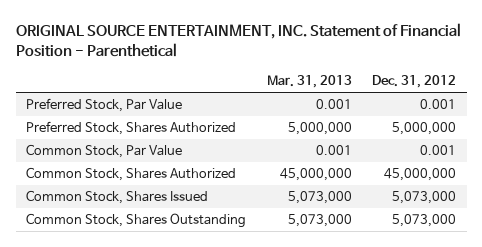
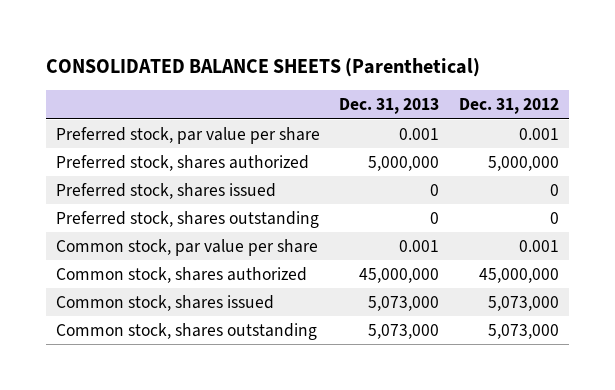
[15,22,461,58] ORIGINAL SOURCE ENTERTAINMENT, INC. Statement of Financial Position - Parenthetical -> [45,57,480,77] CONSOLIDATED BALANCE SHEETS (Parenthetical)
[266,75,352,89] Mar. 31, 2013 -> none
none -> [339,98,440,115] Dec. 31, 2013
[26,98,183,113] Preferred Stock, Par Value -> [55,126,320,144] Preferred stock, par value per share
[26,121,237,136] Preferred Stock, Shares Authorized -> [55,154,309,171] Preferred stock, shares authorized
none -> [55,182,276,199] Preferred stock, shares issued
none -> [55,210,319,228] Preferred stock, shares outstanding
[26,144,183,159] Common Stock, Par Value -> [55,238,318,256] Common stock, par value per share
[26,167,237,182] Common Stock, Shares Authorized -> [55,266,307,283] Common stock, shares authorized
[26,190,209,205] Common Stock, Shares Issued -> [55,294,274,311] Common stock, shares issued
[26,213,247,229] Common Stock, Shares Outstanding -> [55,322,317,340] Common stock, shares outstanding

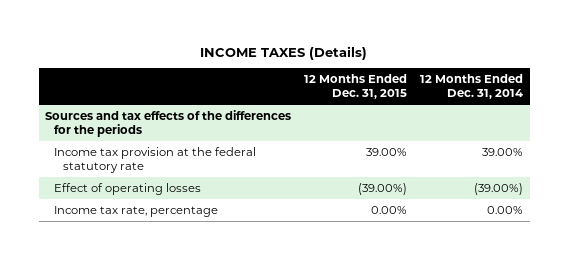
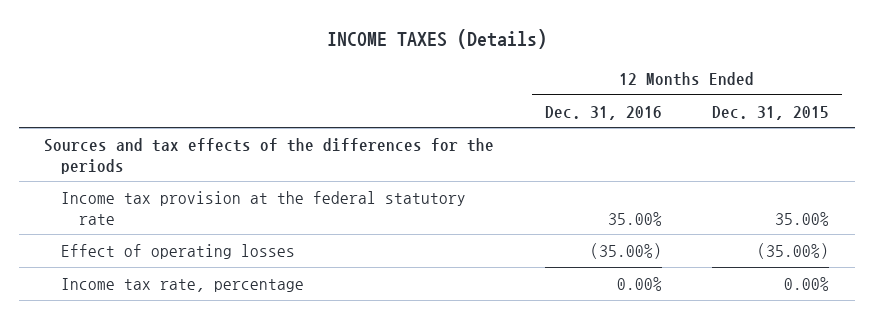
[420,74,524,100] 12 Months Ended Dec. 31, 2014 -> none
none -> [544,105,662,120] Dec. 31, 2016
[366,147,408,156] 39.00% -> [775,211,830,226] 35.00%
[358,182,408,195] (39.00%) -> [757,242,830,259] (35.00%)

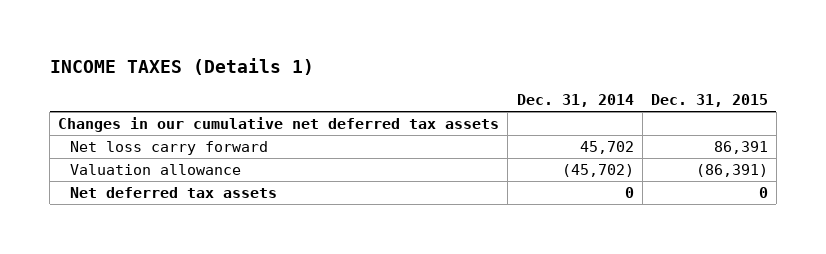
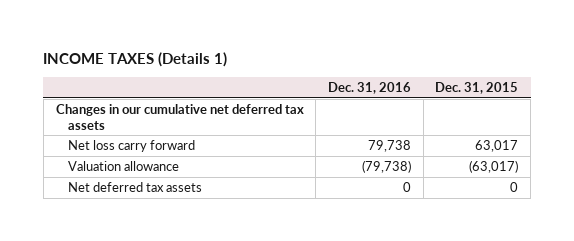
[516,94,634,108] Dec. 31, 2014 -> none
none -> [327,81,411,94] Dec. 31, 2016
[713,140,768,154] 86,391 -> [475,140,519,153] 63,017
[695,163,768,177] (86,391) -> [469,160,519,174] (63,017)

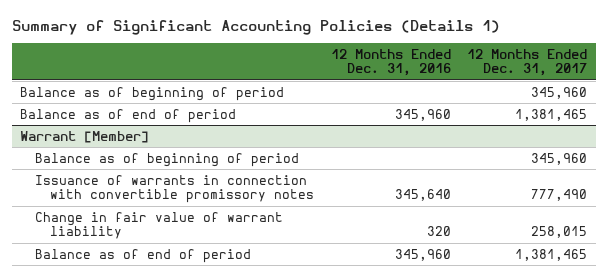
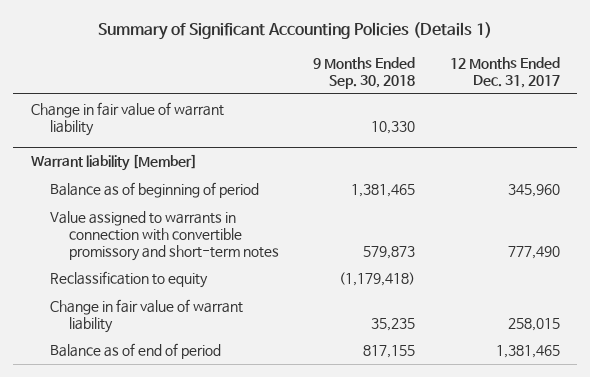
[330,49,451,77] 12 Months Ended Dec. 31, 2016 -> none
none -> [313,56,416,89] 9 Months Ended Sep. 30, 2018
[19,86,284,101] Balance as of beginning of period -> none
[19,108,236,123] Balance as of end of period -> none
none -> [30,101,224,136] Change in fair value of warrant liability
[19,130,149,143] Warrant [Member] -> [30,154,197,172] Warrant liability [Member]
[34,174,315,204] Issuance of warrants in connection with convertible promissory notes -> [49,210,279,261] Value assigned to warrants in connection with convertible promissory and short-term notes
none -> [49,270,208,288] Reclassification to equity

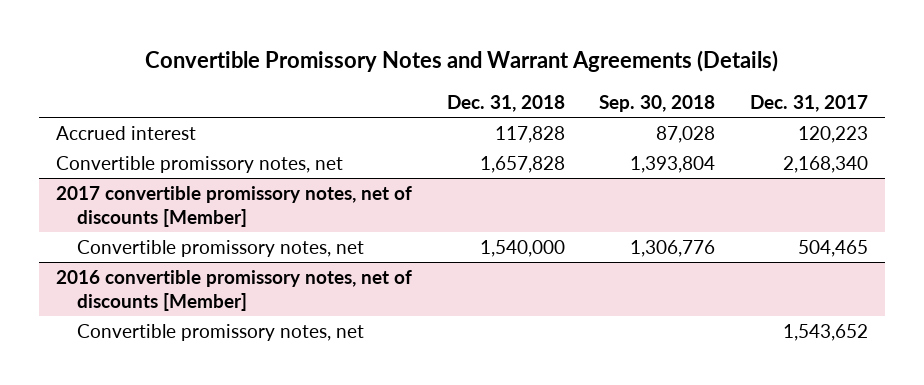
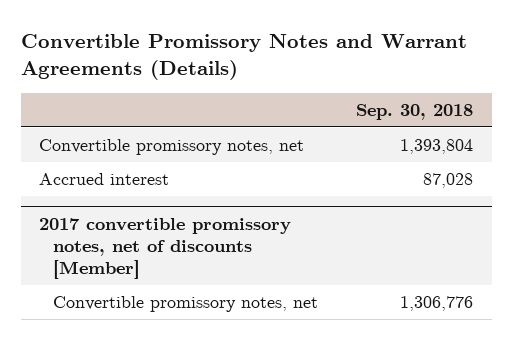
[446,94,565,112] Dec. 31, 2018 -> none
[749,94,868,112] Dec. 31, 2017 -> none
[55,125,196,140] Accrued interest -> [39,173,170,186] Accrued interest
[55,269,412,311] 2016 convertible promissory notes, net of discounts [Member] -> none
[77,323,365,341] Convertible promissory notes, net -> none

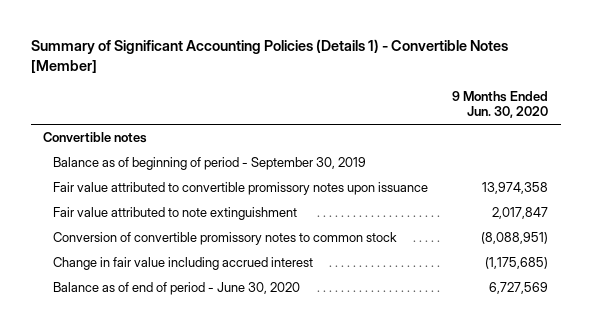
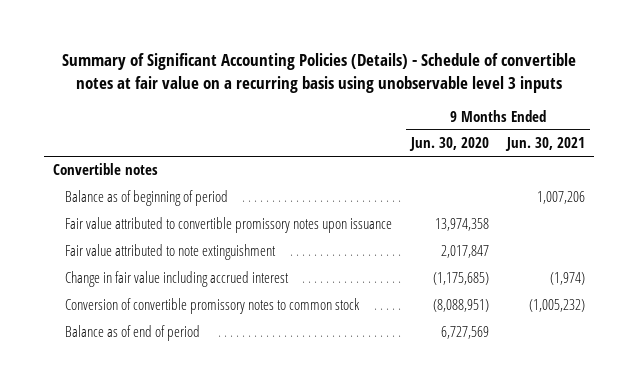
[30,38,508,73] Summary of Significant Accounting Policies (Details 1) - Convertible Notes [Member] -> [62,53,577,93] Summary of Significant Accounting Policies (Details) - Schedule of convertible notes at fair value on a recurring basis using unobservable level 3 inputs
none -> [504,137,585,152] Jun. 30, 2021
[52,156,366,170] Balance as of beginning of period - September 30, 2019 -> [65,190,229,207] Balance as of beginning of period
[52,231,397,245] Conversion of convertible promissory notes to common stock -> [65,298,361,315] Conversion of convertible promissory notes to common stock
[52,281,300,295] Balance as of end of period - June 30, 2020 -> [65,325,201,342] Balance as of end of period

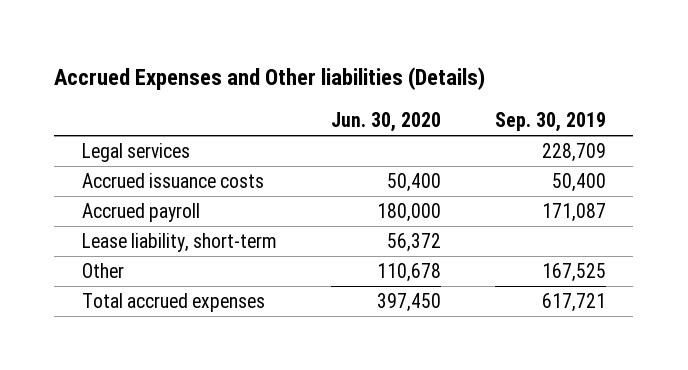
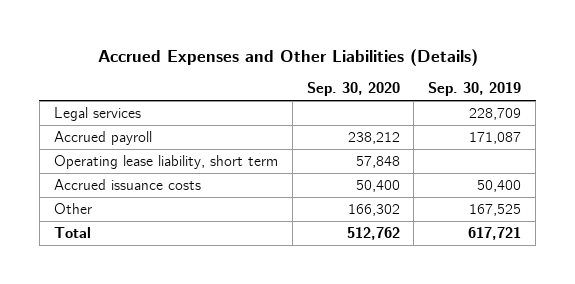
[54,67,486,91] Accrued Expenses and Other liabilities (Details) -> [97,48,478,66] Accrued Expenses and Other Liabilities (Details)
[330,112,441,133] Jun. 30, 2020 -> none
none -> [306,82,400,97] Sep. 30, 2020
[81,233,277,253] Lease liability, short-term -> [53,155,278,170] Operating lease liability, short term
[81,173,264,189] Accrued issuance costs -> [53,179,201,191] Accrued issuance costs
[81,293,265,313] Total accrued expenses -> [53,227,91,239] Total

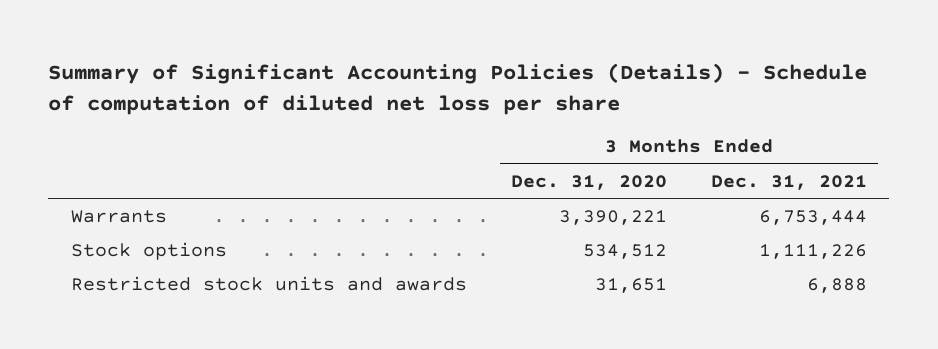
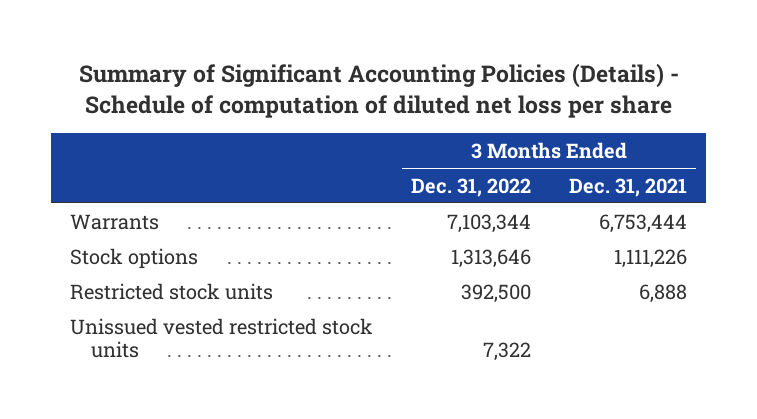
[510,174,667,190] Dec. 31, 2020 -> none
none -> [411,177,532,197] Dec. 31, 2022
[70,275,467,291] Restricted stock units and awards -> [70,282,274,300] Restricted stock units
none -> [70,317,374,359] Unissued vested restricted stock units

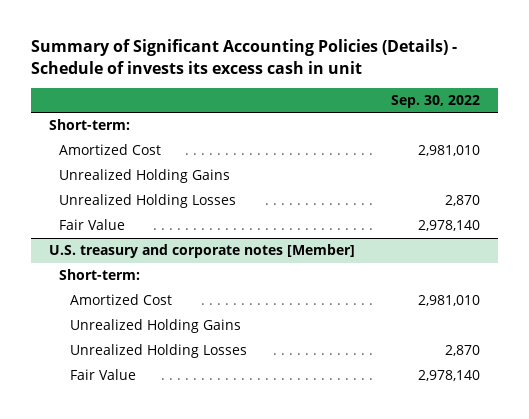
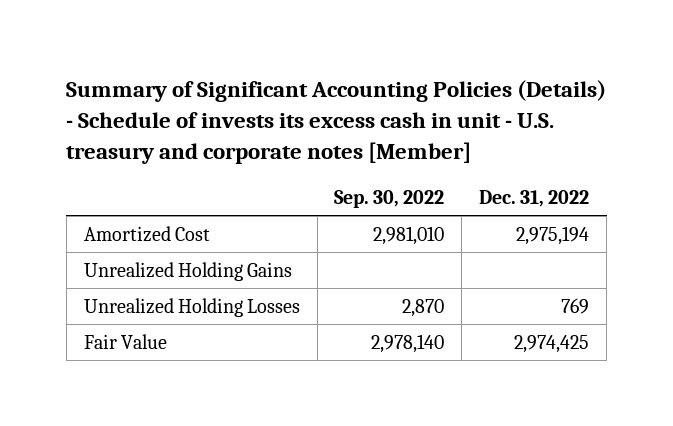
[30,39,457,74] Summary of Significant Accounting Policies (Details) - Schedule of invests its excess cash in unit -> [66,80,607,164] Summary of Significant Accounting Policies (Details) - Schedule of invests its excess cash in unit - U.S. treasury and corporate notes [Member]
none -> [479,189,590,207] Dec. 31, 2022
[48,119,130,131] Short-term: -> none
[48,244,355,259] U.S. treasury and corporate notes [Member] -> none
[59,269,141,281] Short-term: -> none
[70,294,173,306] Amortized Cost -> none
[70,319,242,334] Unrealized Holding Gains -> none
[70,344,248,359] Unrealized Holding Losses -> none
[70,369,137,381] Fair Value -> none

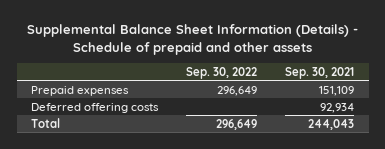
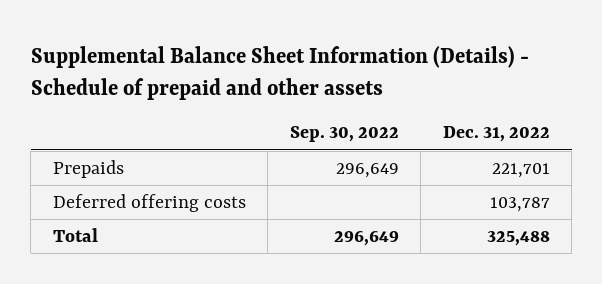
[285,66,355,79] Sep. 30, 2021 -> none
none -> [442,126,550,143] Dec. 31, 2022
[30,85,129,96] Prepaid expenses -> [52,160,124,179] Prepaids

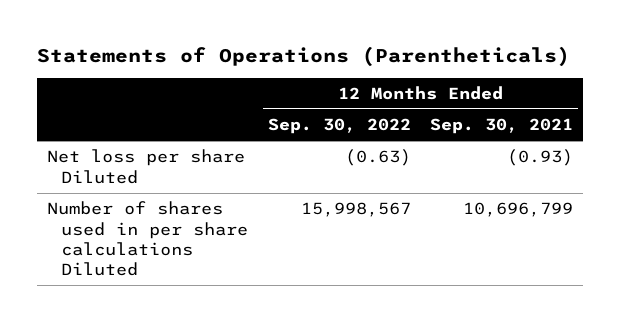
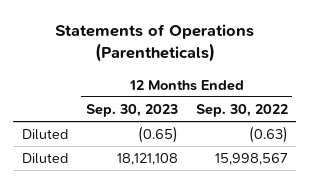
[430,118,574,135] Sep. 30, 2021 -> none
none -> [85,104,178,118] Sep. 30, 2023
[46,149,245,184] Net loss per share Diluted -> [22,129,69,141] Diluted
[46,201,249,277] Number of shares used in per share calculations Diluted -> [22,153,69,165] Diluted

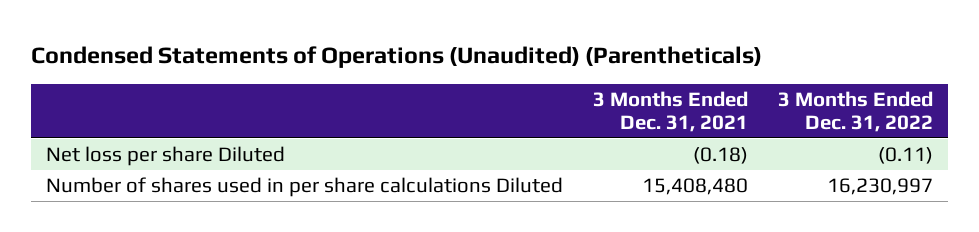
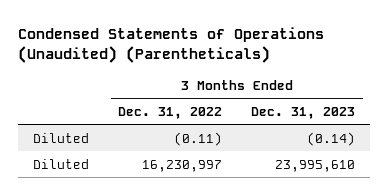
[593,90,749,133] 3 Months Ended Dec. 31, 2021 -> none
none -> [251,106,356,119] Dec. 31, 2023
[46,146,286,167] Net loss per share Diluted -> [32,132,89,143] Diluted
[46,177,564,198] Number of shares used in per share calculations Diluted -> [32,158,89,169] Diluted

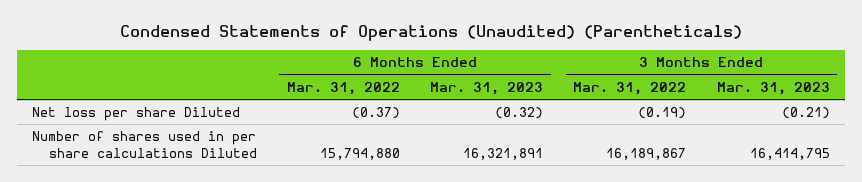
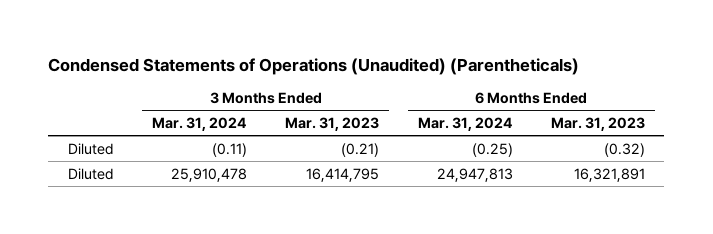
[286,81,400,95] Mar. 31, 2022 -> none
[573,81,687,95] Mar. 31, 2022 -> none
none -> [151,117,247,132] Mar. 31, 2024
none -> [417,117,513,132] Mar. 31, 2024
[32,107,241,122] Net loss per share Diluted -> [67,142,114,155] Diluted
[32,131,257,158] Number of shares used in per share calculations Diluted -> [67,167,114,180] Diluted

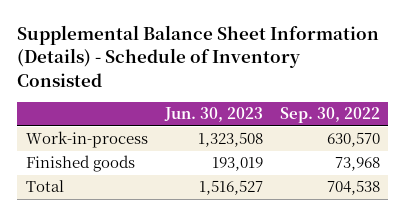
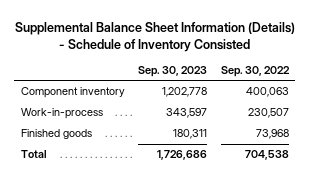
[163,106,263,122] Jun. 30, 2023 -> none
none -> [138,66,208,78] Sep. 30, 2023
none -> [21,87,126,99] Component inventory
[326,132,380,148] 630,570 -> [247,108,289,119] 230,507

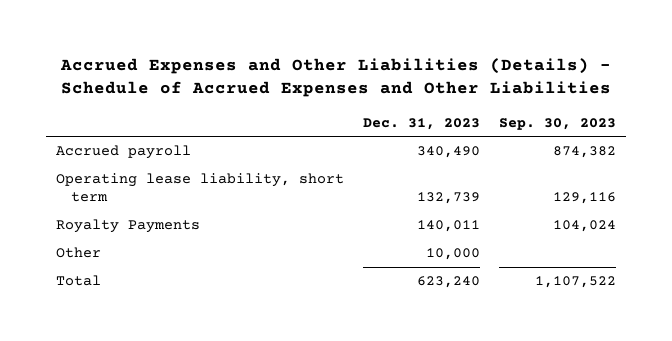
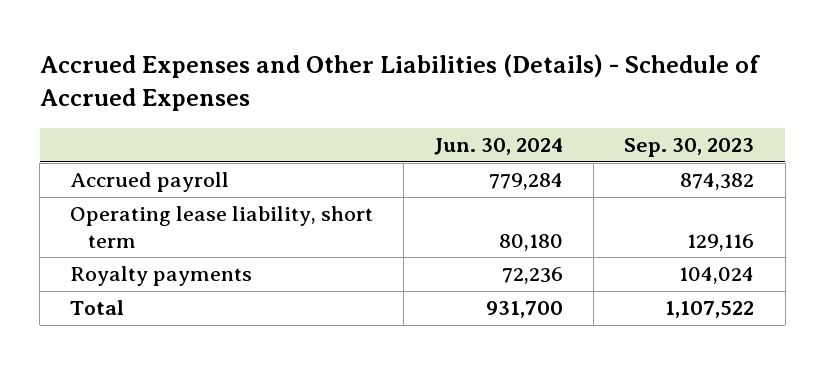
[60,57,612,98] Accrued Expenses and Other Liabilities (Details) - Schedule of Accrued Expenses and Other Liabilities -> [39,53,760,112] Accrued Expenses and Other Liabilities (Details) - Schedule of Accrued Expenses
[363,117,481,130] Dec. 31, 2023 -> none
none -> [434,138,564,156] Jun. 30, 2024
[55,247,101,259] Other -> none
[55,219,200,234] Royalty Payments -> [70,266,253,287] Royalty payments

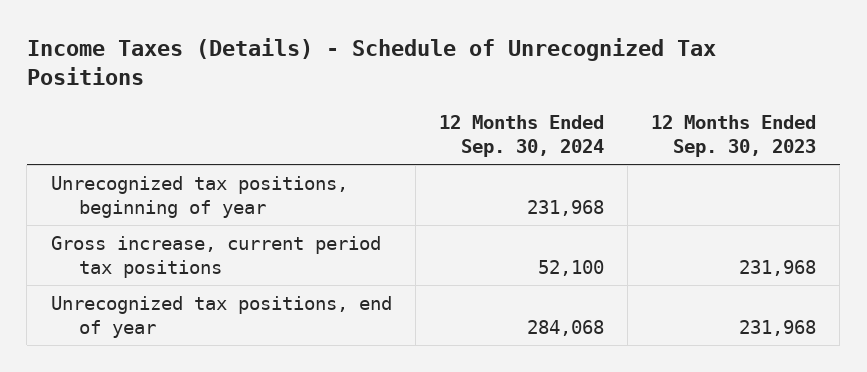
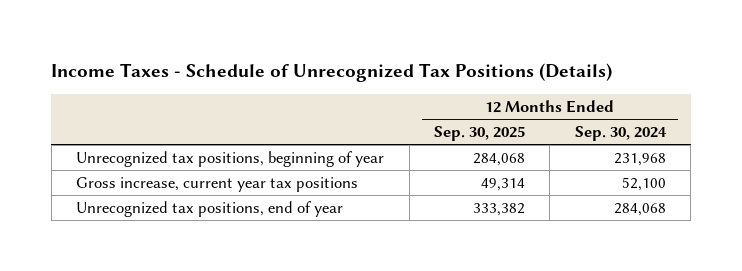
[26,38,716,86] Income Taxes (Details) - Schedule of Unrecognized Tax Positions -> [51,63,613,83] Income Taxes - Schedule of Unrecognized Tax Positions (Details)
[650,114,816,157] 12 Months Ended Sep. 30, 2023 -> none
none -> [434,126,526,142] Sep. 30, 2025
[50,235,381,278] Gross increase, current period tax positions -> [76,177,359,193] Gross increase, current year tax positions

